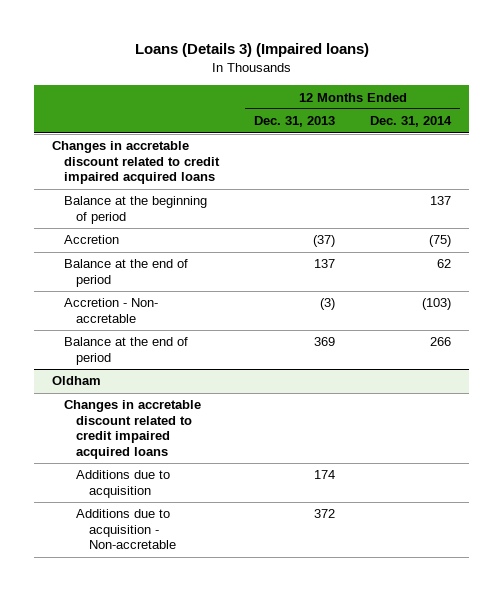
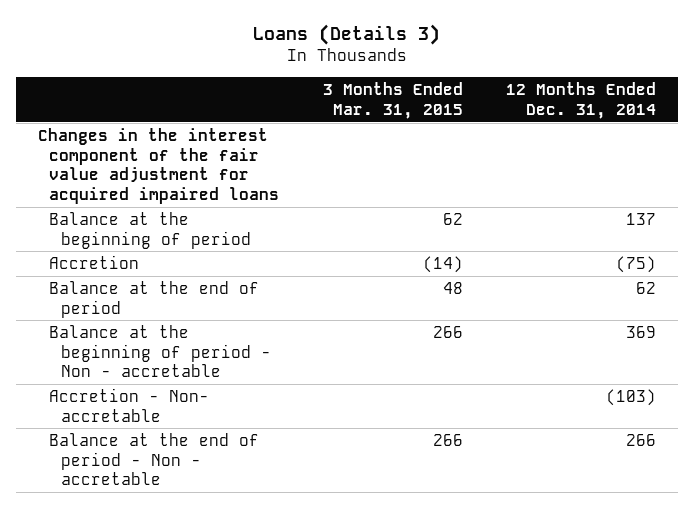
[134,43,369,58] Loans (Details 3) (Impaired loans) -> [252,24,440,46] Loans (Details 3)
[254,116,336,128] Dec. 31, 2013 -> none
none -> [322,82,463,119] 3 Months Ended Mar. 31, 2015
[51,141,221,185] Changes in accretable discount related to credit impaired acquired loans -> [37,127,280,204] Changes in the interest component of the fair value adjustment for acquired impaired loans
none -> [49,324,272,378] Balance at the beginning of period - Non - accretable
[51,376,101,386] Oldham -> none
[64,400,202,459] Changes in accretable discount related to credit impaired acquired loans -> none
[76,470,171,498] Additions due to acquisition -> none
[76,509,176,550] Additions due to acquisition - Non-accretable -> none
[64,337,189,365] Balance at the end of period -> [49,432,260,486] Balance at the end of period - Non - accretable

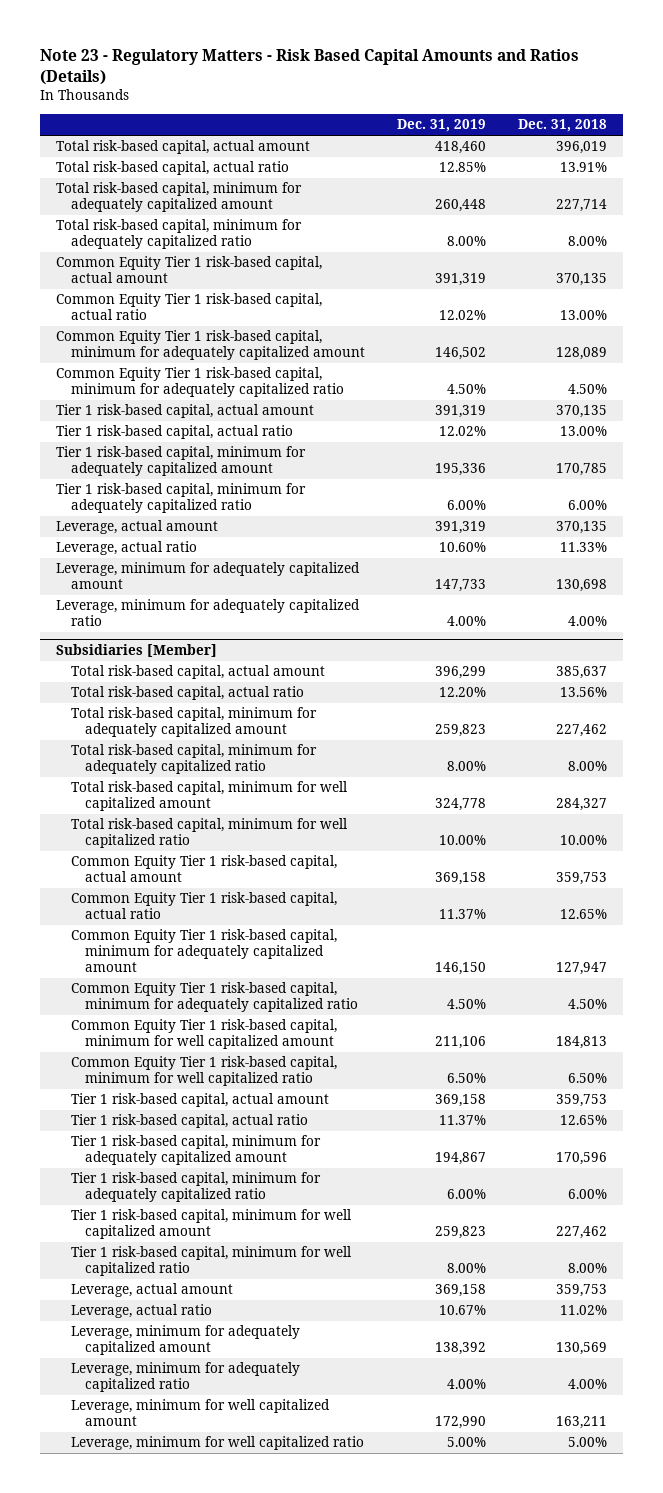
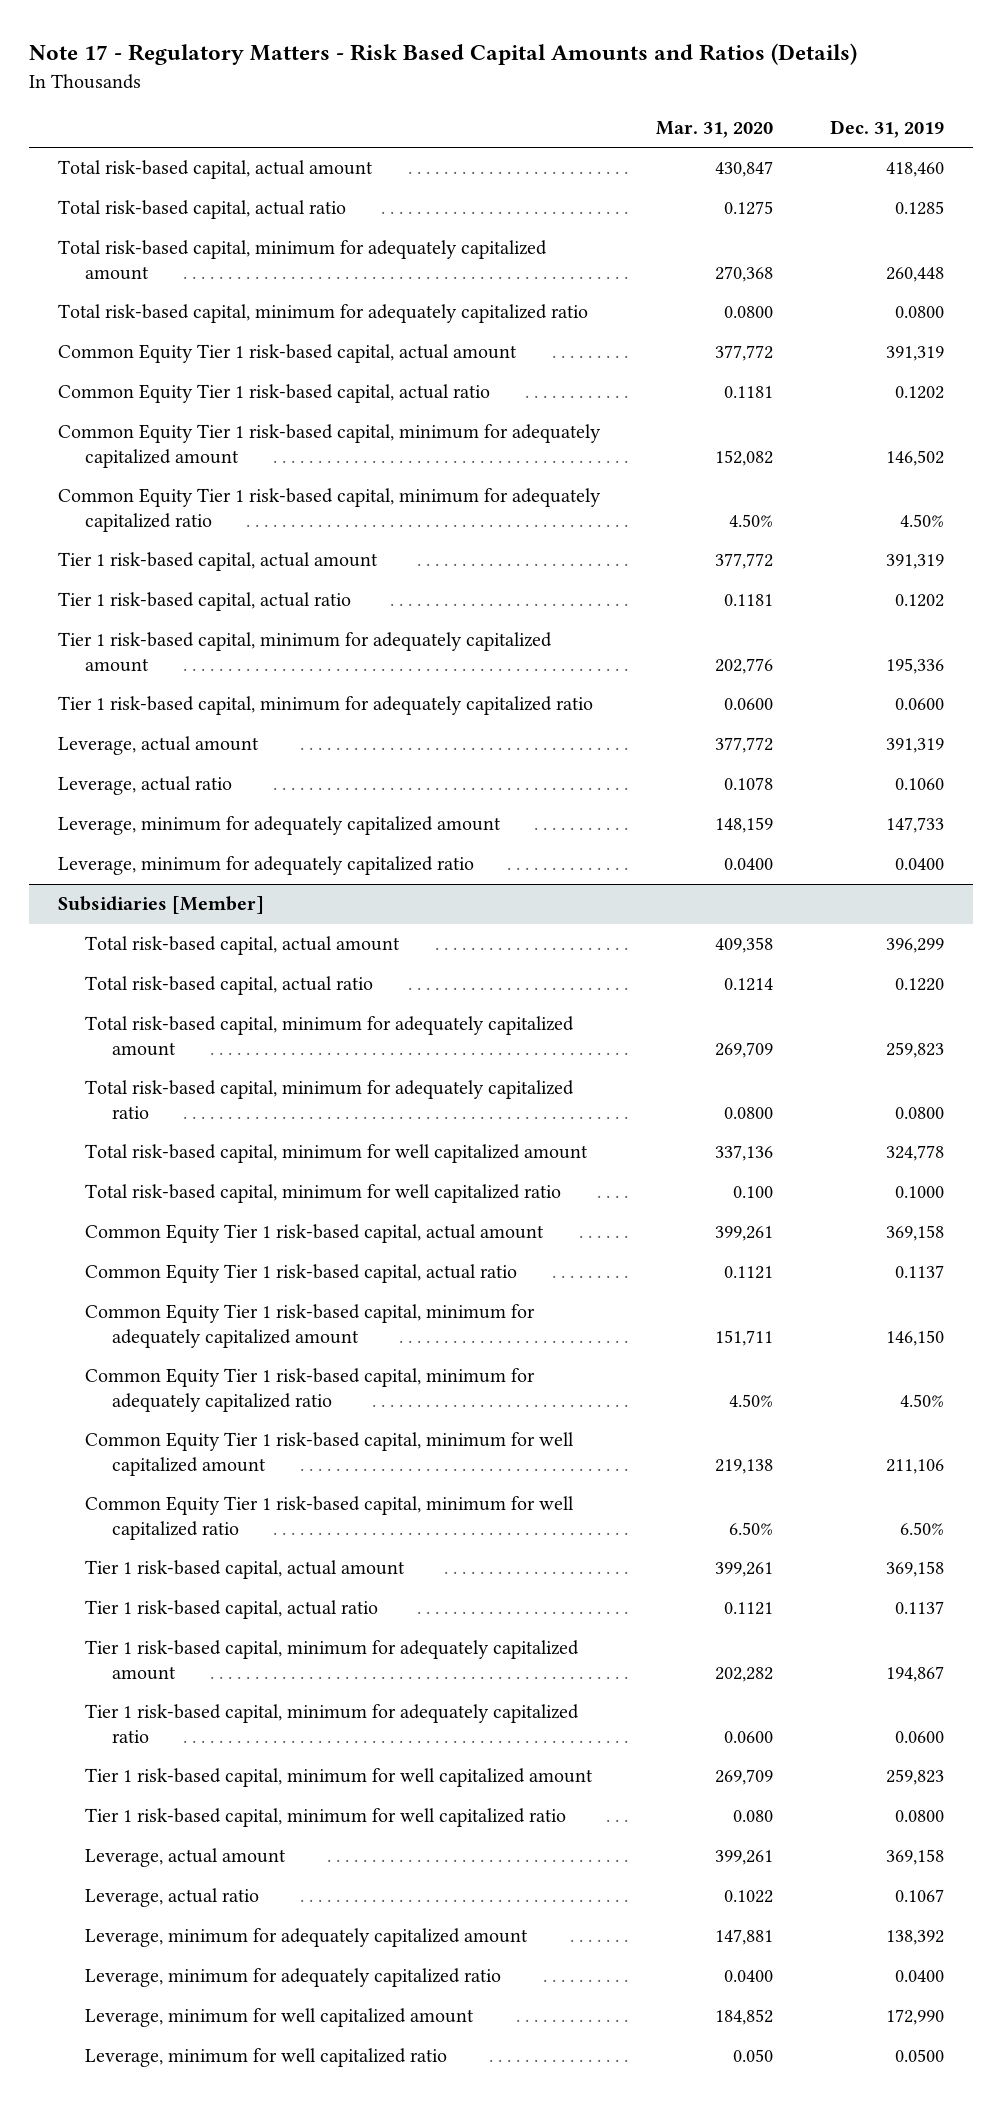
[40,49,580,86] Note 23 - Regulatory Matters - Risk Based Capital Amounts and Ratios (Details) -> [29,43,858,66] Note 17 - Regulatory Matters - Risk Based Capital Amounts and Ratios (Details)
[517,119,607,133] Dec. 31, 2018 -> none
none -> [656,121,774,139] Mar. 31, 2020
[438,162,486,173] 12.85% -> [895,201,945,216] 0.1285
[446,236,486,247] 8.00% -> [895,306,945,319] 0.0800
[438,310,486,321] 12.02% -> [895,386,945,400] 0.1202
[438,426,486,437] 12.02% -> [895,594,945,608] 0.1202
[446,500,486,511] 6.00% -> [895,698,945,711] 0.0600
[438,542,486,553] 10.60% -> [895,778,945,791] 0.1060
[446,616,486,627] 4.00% -> [895,858,945,871] 0.0400
[438,687,486,698] 12.20% -> [895,978,945,992] 0.1220
[446,761,486,772] 8.00% -> [895,1107,945,1120] 0.0800
[438,835,486,846] 10.00% -> [895,1186,945,1199] 0.1000
[438,909,486,920] 11.37% -> [895,1265,945,1279] 0.1137
[438,1115,486,1126] 11.37% -> [895,1601,945,1615] 0.1137
[446,1189,486,1200] 6.00% -> [895,1731,945,1744] 0.0600
[446,1263,486,1274] 8.00% -> [895,1810,945,1823] 0.0800
[438,1305,486,1316] 10.67% -> [895,1889,945,1903] 0.1067
[446,1379,486,1390] 4.00% -> [895,1970,945,1983] 0.0400
[446,1437,486,1448] 5.00% -> [895,2049,945,2063] 0.0500

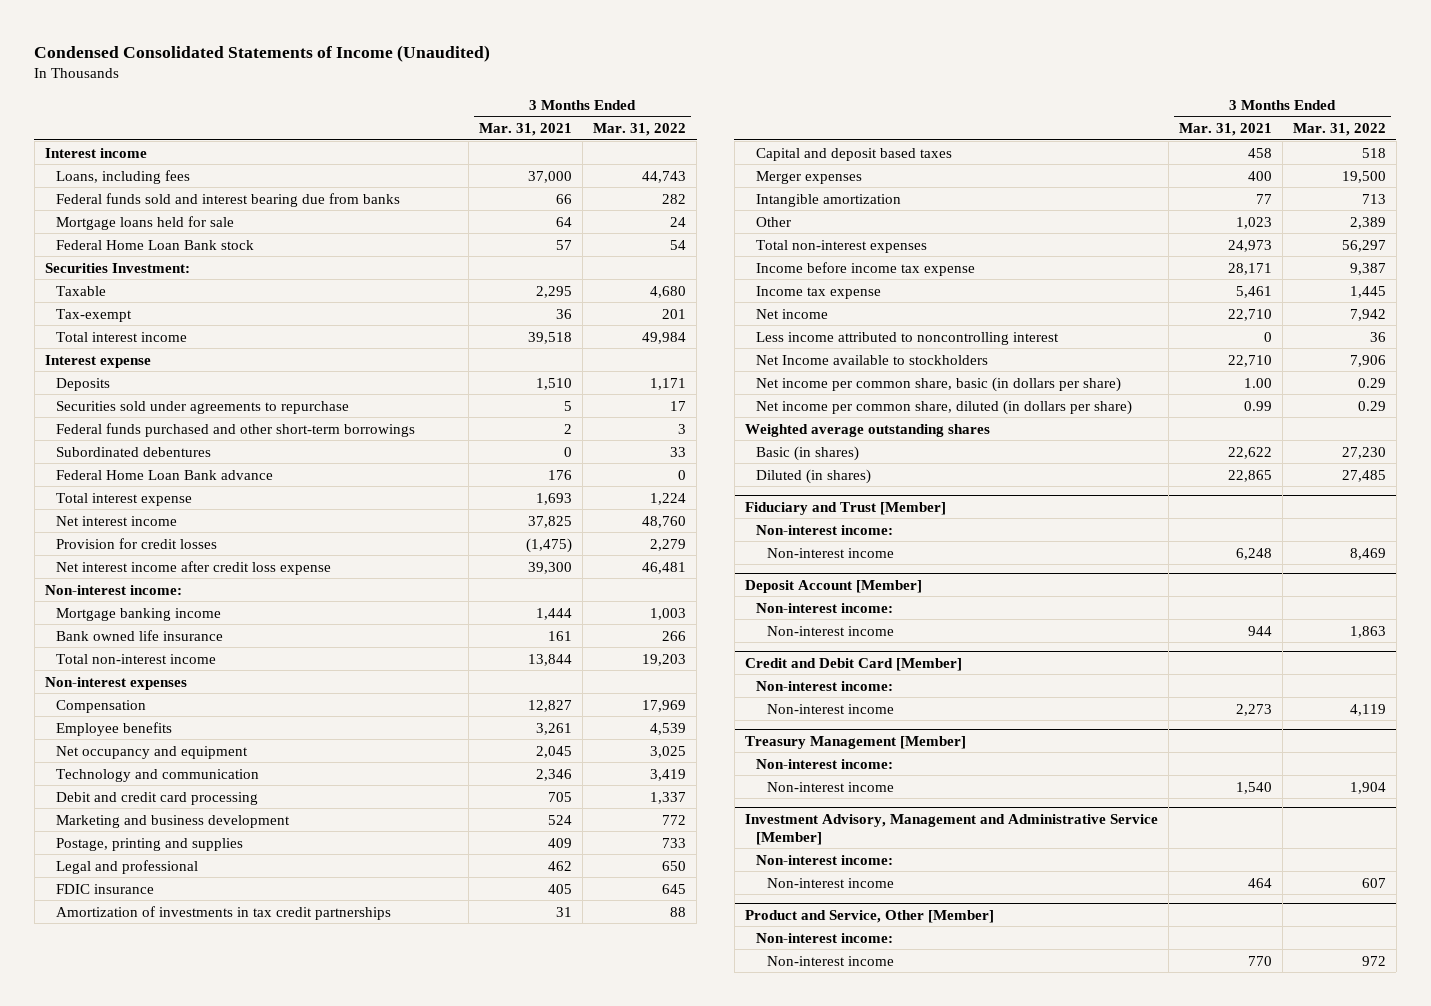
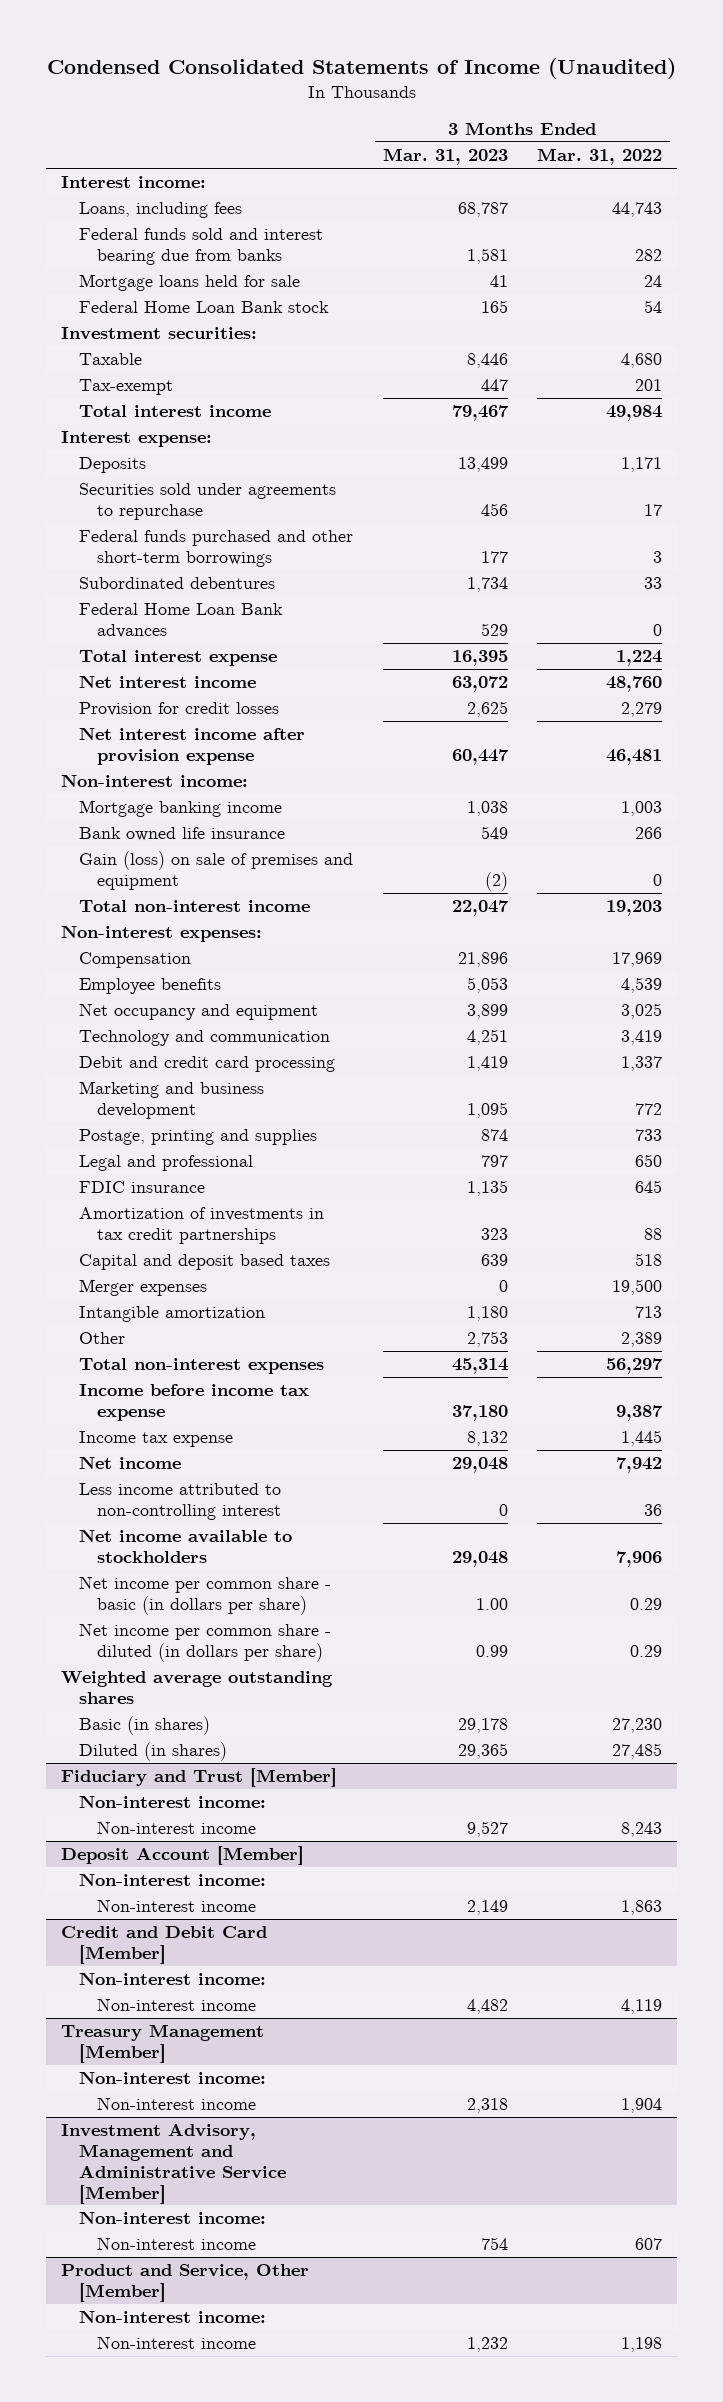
[478,123,572,137] Mar. 31, 2021 -> none
none -> [382,148,508,166] Mar. 31, 2023
[44,147,147,158] Interest income -> [61,176,207,189] Interest income:
[44,262,190,273] Securities Investment: -> [61,327,258,341] Investment securities:
[44,354,151,368] Interest expense -> [61,431,213,448] Interest expense:
[56,469,274,480] Federal Home Loan Bank advance -> [78,603,283,639] Federal Home Loan Bank advances
[56,560,332,575] Net interest income after credit loss expense -> [78,727,305,766] Net interest income after provision expense
none -> [78,851,353,891] Gain (loss) on sale of premises and equipment
[44,676,187,690] Non-interest expenses -> [61,925,263,943] Non-interest expenses:
[755,331,1059,345] Less income attributed to noncontrolling interest -> [78,1483,281,1521] Less income attributed to non-controlling interest
[755,354,988,365] Net Income available to stockholders -> [78,1529,292,1564] Net income available to stockholders
[755,376,1121,392] Net income per common share, basic (in dollars per share) -> [78,1576,331,1616] Net income per common share - basic (in dollars per share)
[755,399,1132,415] Net income per common share, diluted (in dollars per share) -> [78,1623,331,1663] Net income per common share - diluted (in dollars per share)
[1349,547,1386,560] 8,469 -> [621,1822,663,1838] 8,243
[1361,955,1386,966] 972 -> [621,2337,663,2353] 1,198

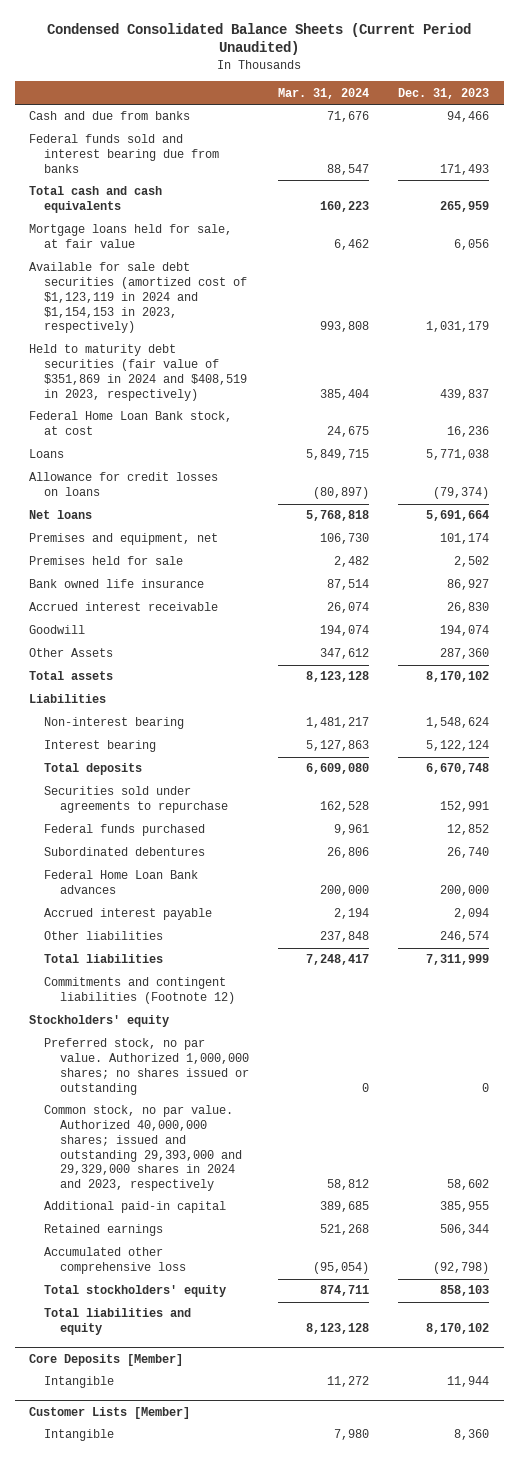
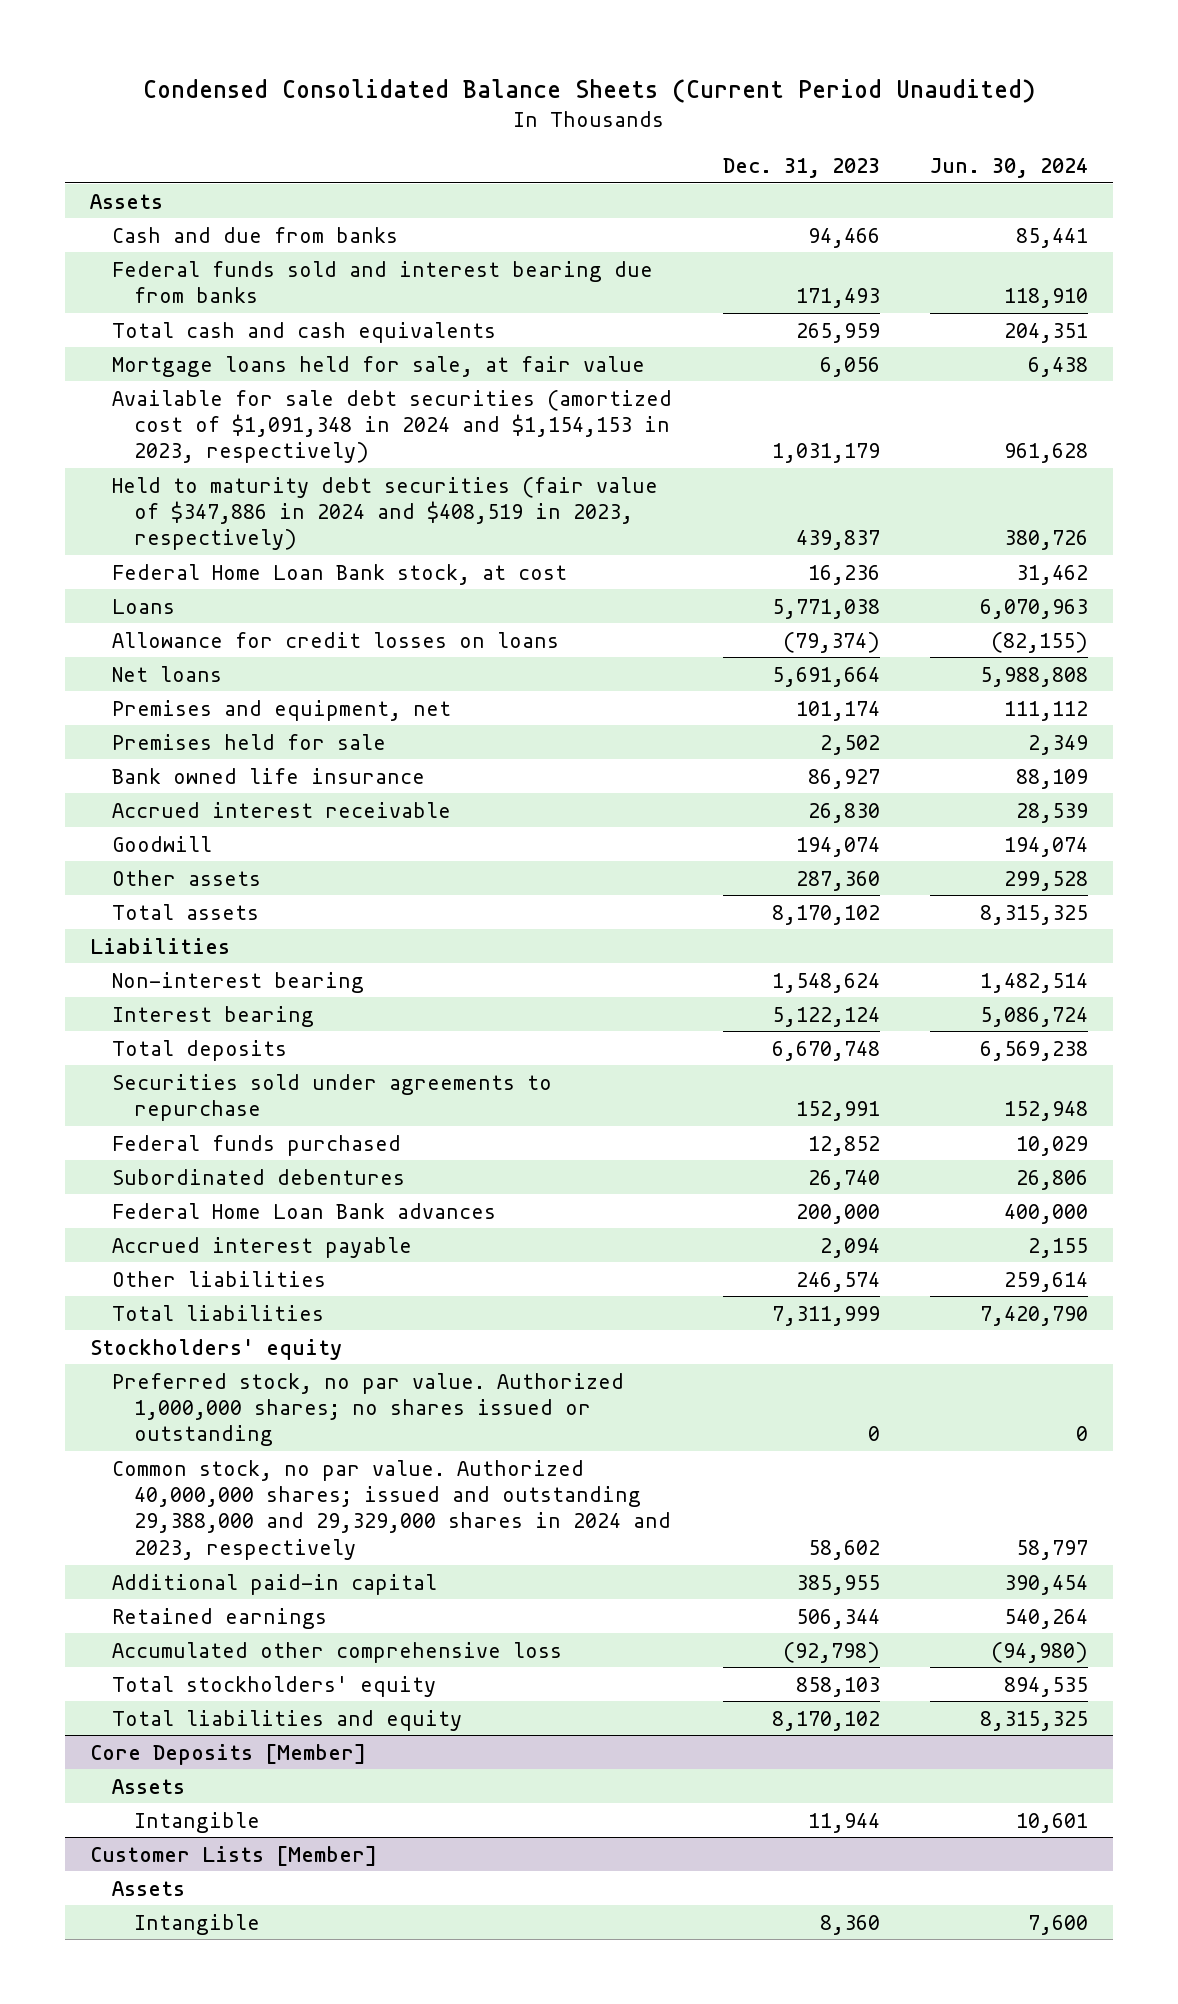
[278,87,370,99] Mar. 31, 2024 -> none
none -> [930,157,1089,178] Jun. 30, 2024
none -> [90,193,164,209] Assets
[29,262,248,334] Available for sale debt securities (amortized cost of $1,123,119 in 2024 and $1,154,153 in 2023, respectively) -> [112,389,673,464] Available for sale debt securities (amortized cost of $1,091,348 in 2024 and $1,154,153 in 2023, respectively)
[29,344,248,401] Held to maturity debt securities (fair value of $351,869 in 2024 and $408,519 in 2023, respectively) -> [112,476,659,551] Held to maturity debt securities (fair value of $347,886 in 2024 and $408,519 in 2023, respectively)
[29,648,114,658] Other Assets -> [112,869,262,886] Other assets
[44,977,235,1005] Commitments and contingent liabilities (Footnote 12) -> none
[44,1105,242,1192] Common stock, no par value. Authorized 40,000,000 shares; issued and outstanding 29,393,000 and 29,329,000 shares in 2024 and 2023, respectively -> [112,1459,671,1560] Common stock, no par value. Authorized 40,000,000 shares; issued and outstanding 29,388,000 and 29,329,000 shares in 2024 and 2023, respectively
none -> [112,1778,186,1794] Assets
none -> [112,1880,186,1896] Assets

